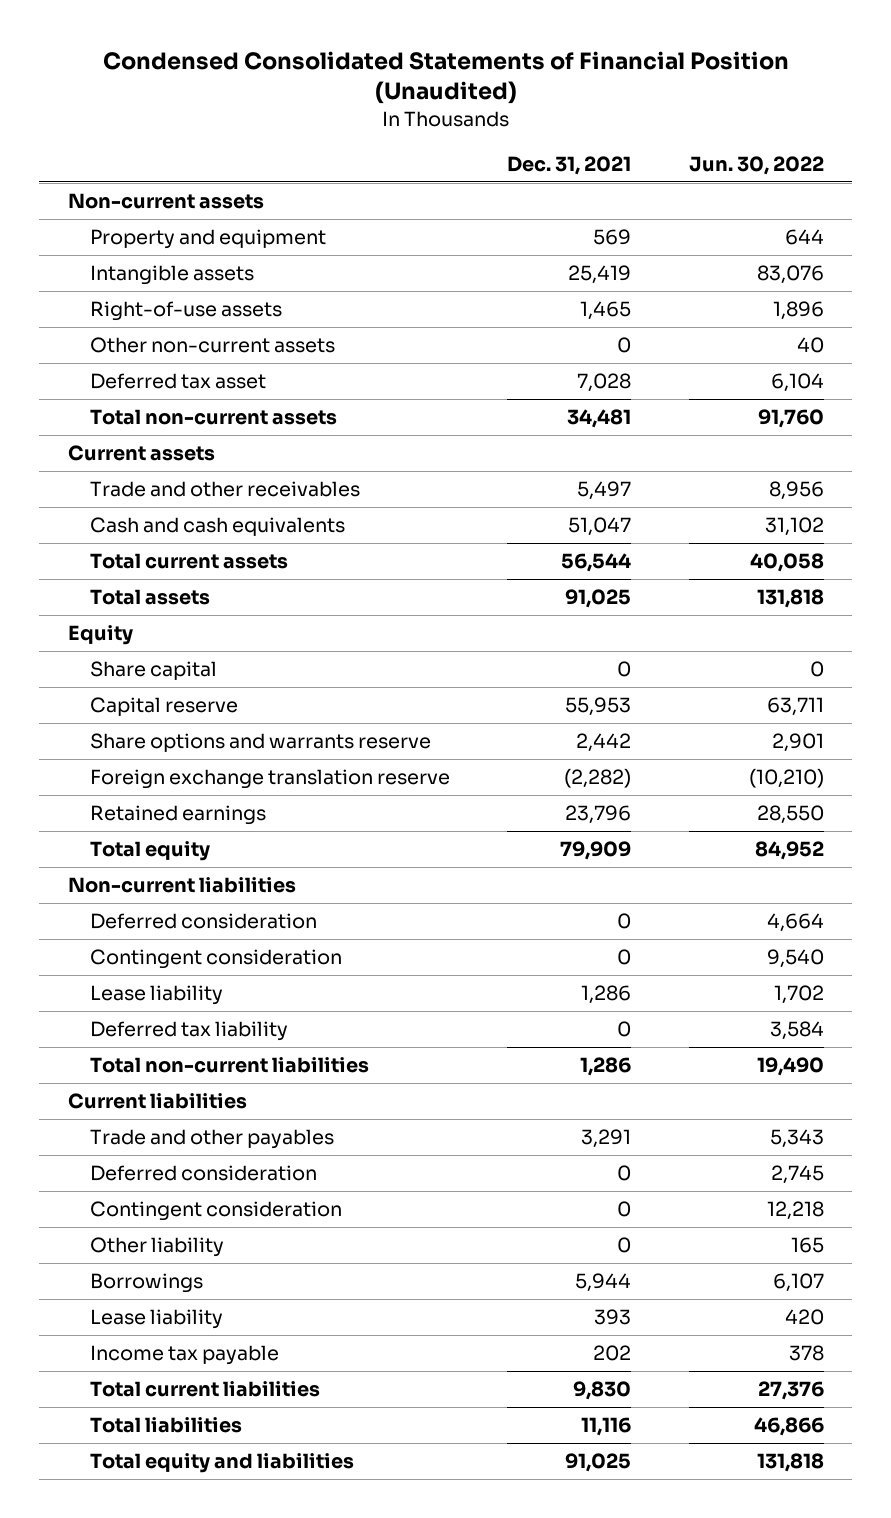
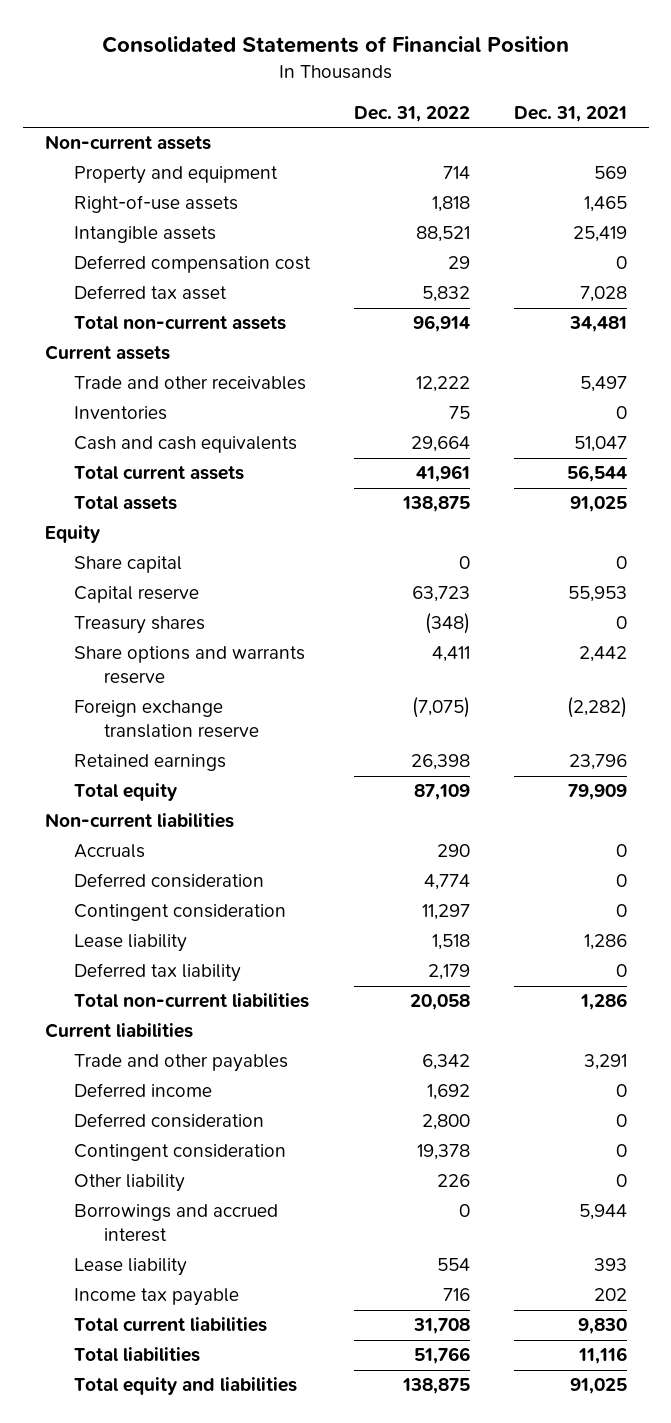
[102,51,789,105] Condensed Consolidated Statements of Financial Position (Unaudited) -> [101,36,569,54] Consolidated Statements of Financial Position
[688,155,824,175] Jun. 30, 2022 -> none
none -> [354,105,471,122] Dec. 31, 2022
[90,265,255,286] Intangible assets -> [74,226,217,244] Intangible assets
[90,337,336,354] Other non-current assets -> [74,255,312,274] Deferred compensation cost
none -> [74,406,168,421] Inventories
none -> [74,616,206,635] Treasury shares
none -> [74,844,146,859] Accruals
none -> [74,1083,213,1098] Deferred income
[90,1273,204,1294] Borrowings -> [74,1204,279,1243] Borrowings and accrued interest

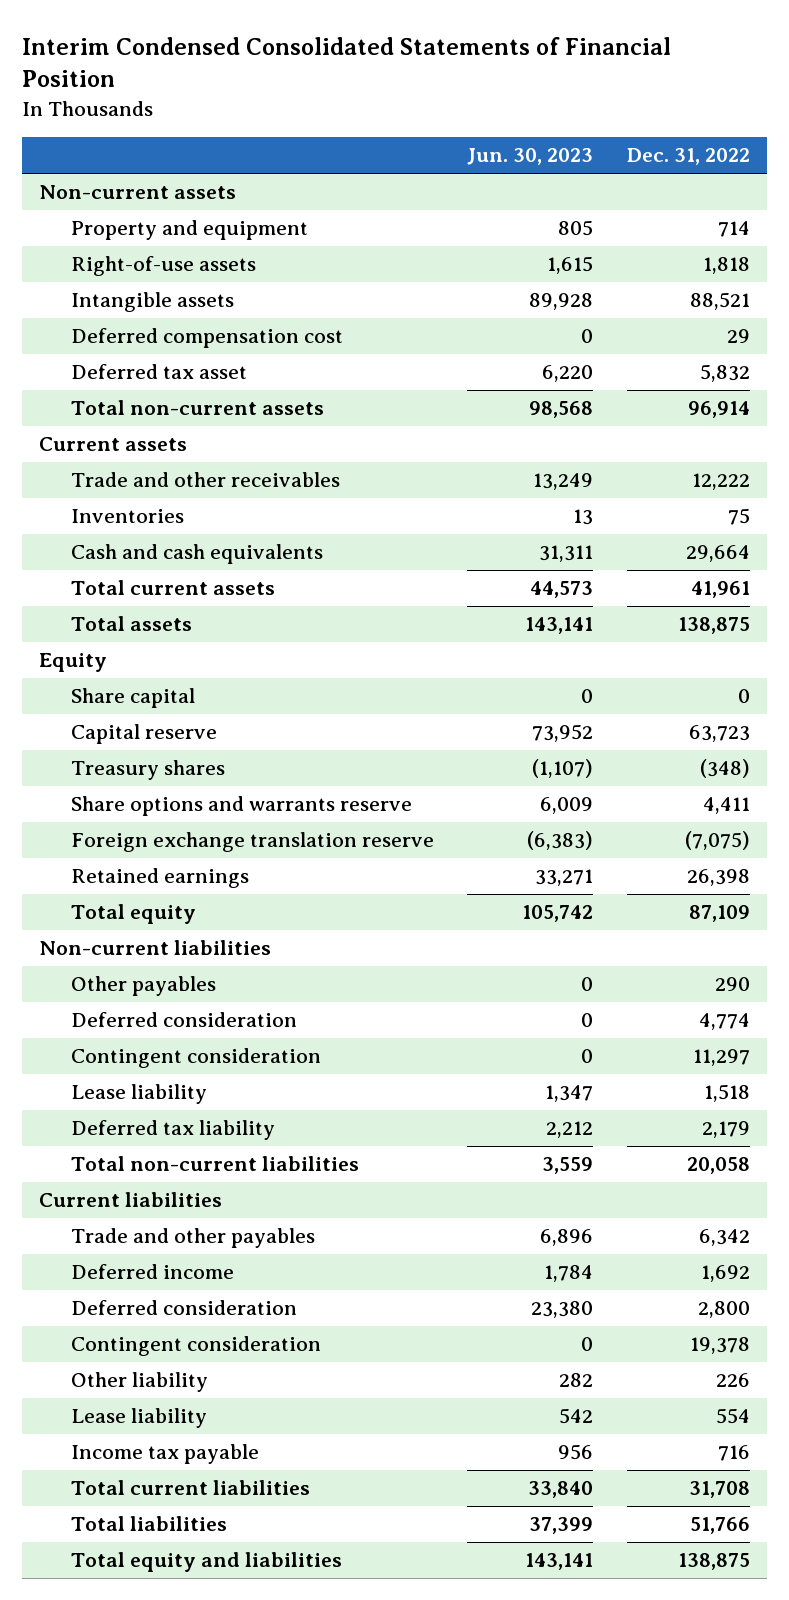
[101,36,569,54] Consolidated Statements of Financial Position -> [21,36,671,88] Interim Condensed Consolidated Statements of Financial Position
[513,105,627,122] Dec. 31, 2021 -> none
none -> [467,148,594,166] Jun. 30, 2023
[74,844,146,859] Accruals -> [70,976,216,997] Other payables
[74,1204,279,1243] Borrowings and accrued interest -> none

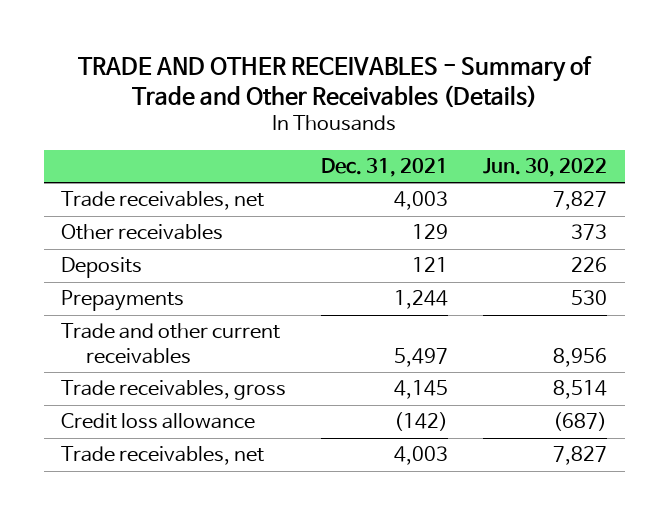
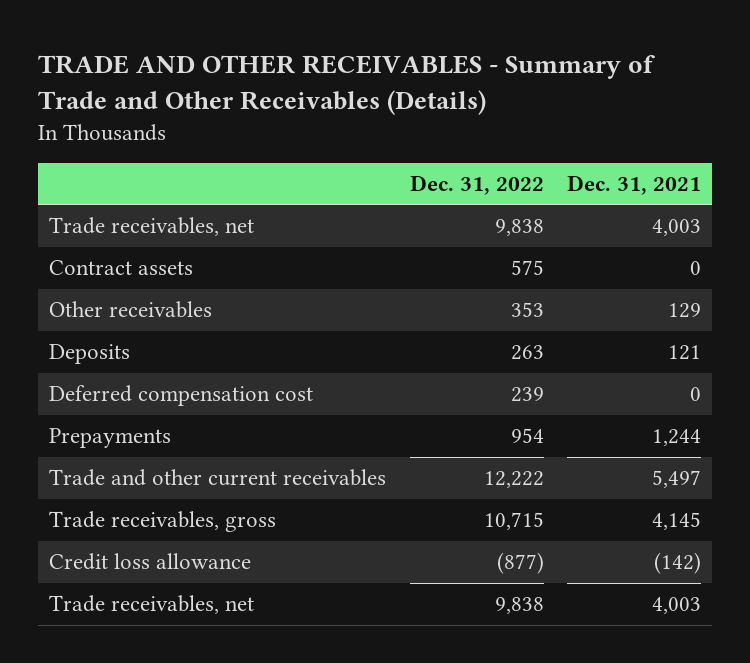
[483,158,608,178] Jun. 30, 2022 -> none
none -> [409,174,544,195] Dec. 31, 2022
none -> [49,260,194,276] Contract assets
none -> [49,385,314,407] Deferred compensation cost

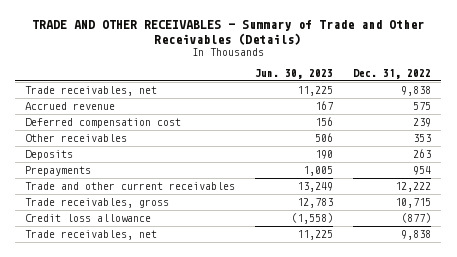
[566,174,701,195] Dec. 31, 2021 -> none
none -> [255,69,334,80] Jun. 30, 2023
[49,260,194,276] Contract assets -> [25,102,116,111] Accrued revenue
[49,385,314,407] Deferred compensation cost -> [25,118,182,129] Deferred compensation cost

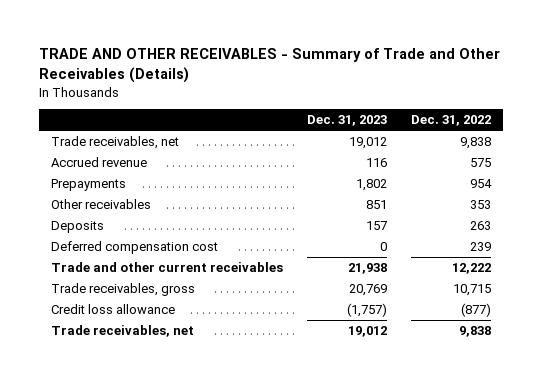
[255,69,334,80] Jun. 30, 2023 -> none
none -> [307,115,388,127] Dec. 31, 2023
[25,166,92,177] Prepayments -> [51,179,127,192] Prepayments
[25,118,182,129] Deferred compensation cost -> [51,241,219,255] Deferred compensation cost

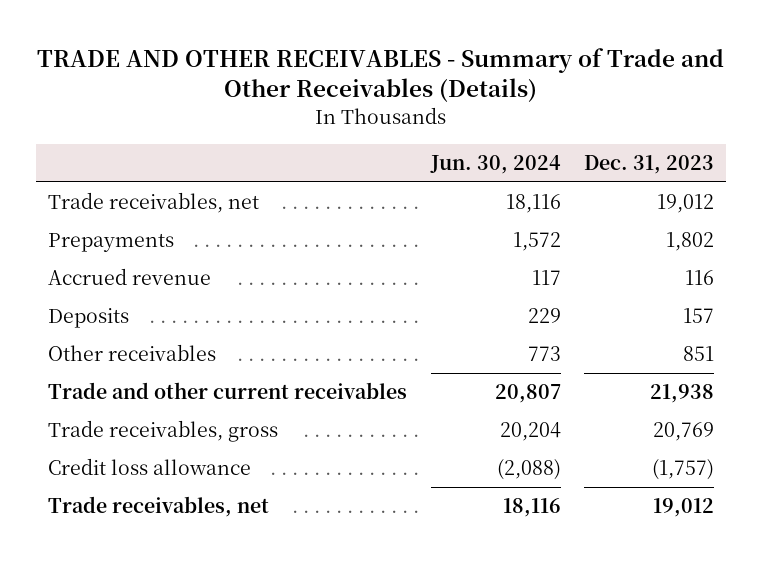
[411,115,492,127] Dec. 31, 2022 -> none
none -> [429,154,561,174] Jun. 30, 2024
[51,157,148,168] Accrued revenue -> [48,268,212,286] Accrued revenue
[51,241,219,255] Deferred compensation cost -> none
[51,199,152,210] Other receivables -> [48,344,217,362] Other receivables

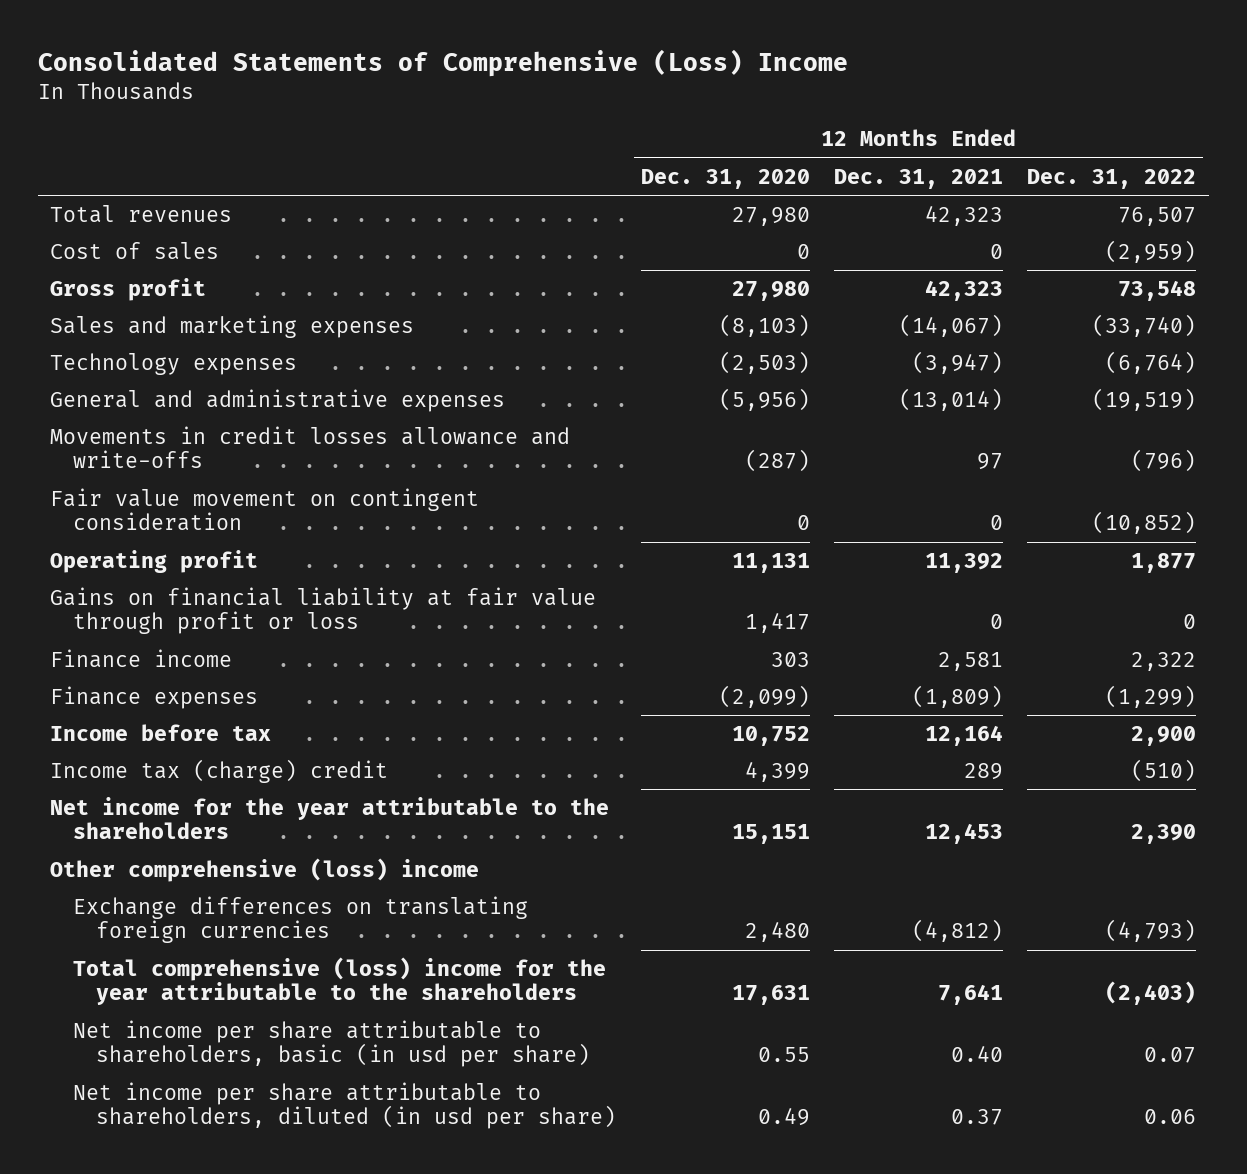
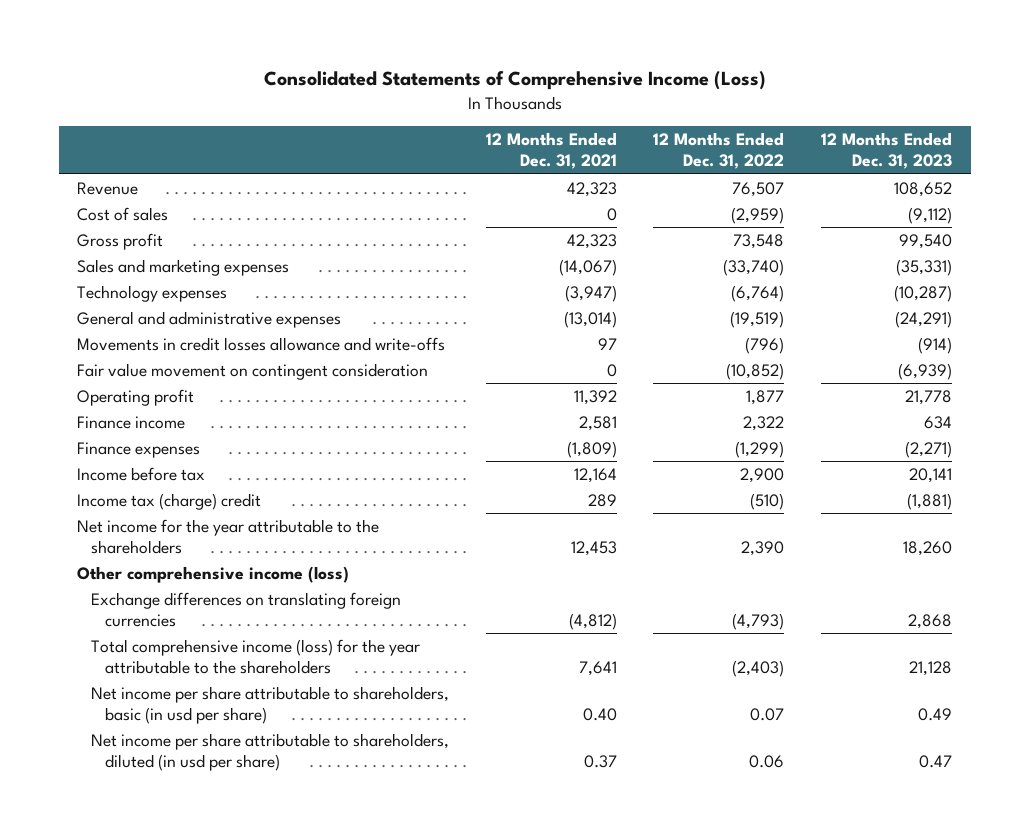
[37,48,848,77] Consolidated Statements of Comprehensive (Loss) Income -> [263,71,766,91] Consolidated Statements of Comprehensive Income (Loss)
[640,168,810,189] Dec. 31, 2020 -> none
none -> [821,132,953,170] 12 Months Ended Dec. 31, 2023
[50,205,233,224] Total revenues -> [76,181,138,195] Revenue
[50,587,597,635] Gains on financial liability at fair value through profit or loss -> none
[50,858,480,883] Other comprehensive (loss) income -> [76,565,349,583] Other comprehensive income (loss)
[73,957,607,1006] Total comprehensive (loss) income for the year attributable to the shareholders -> [90,638,420,674] Total comprehensive income (loss) for the year attributable to the shareholders

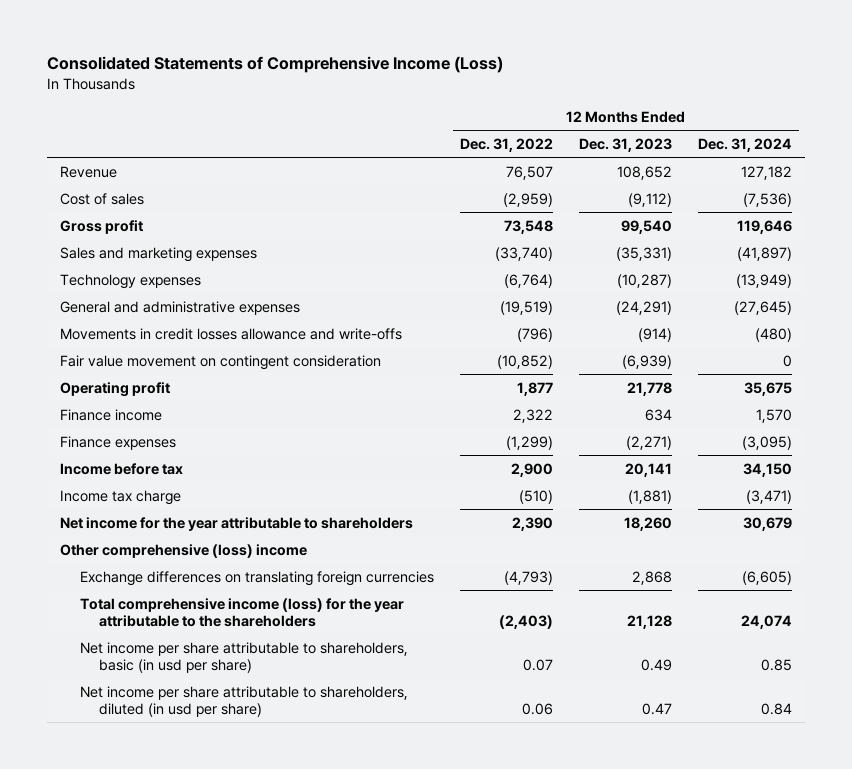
[485,132,617,170] 12 Months Ended Dec. 31, 2021 -> none
none -> [698,138,793,153] Dec. 31, 2024
[76,492,261,510] Income tax (charge) credit -> [60,489,182,505] Income tax charge
[76,518,379,554] Net income for the year attributable to the shareholders -> [60,516,414,531] Net income for the year attributable to shareholders
[76,565,349,583] Other comprehensive income (loss) -> [60,543,308,558] Other comprehensive (loss) income

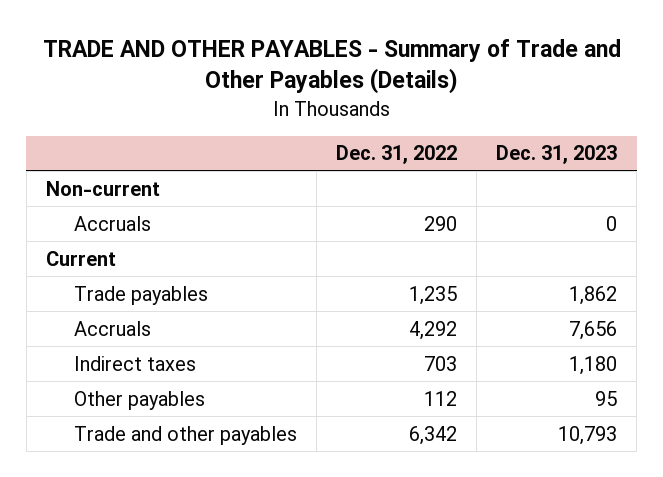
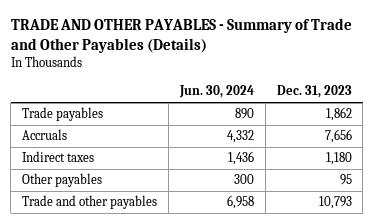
[336,145,458,165] Dec. 31, 2022 -> none
none -> [178,85,254,99] Jun. 30, 2024
[45,180,160,196] Non-current -> none
[73,215,151,231] Accruals -> none
[45,250,116,266] Current -> none

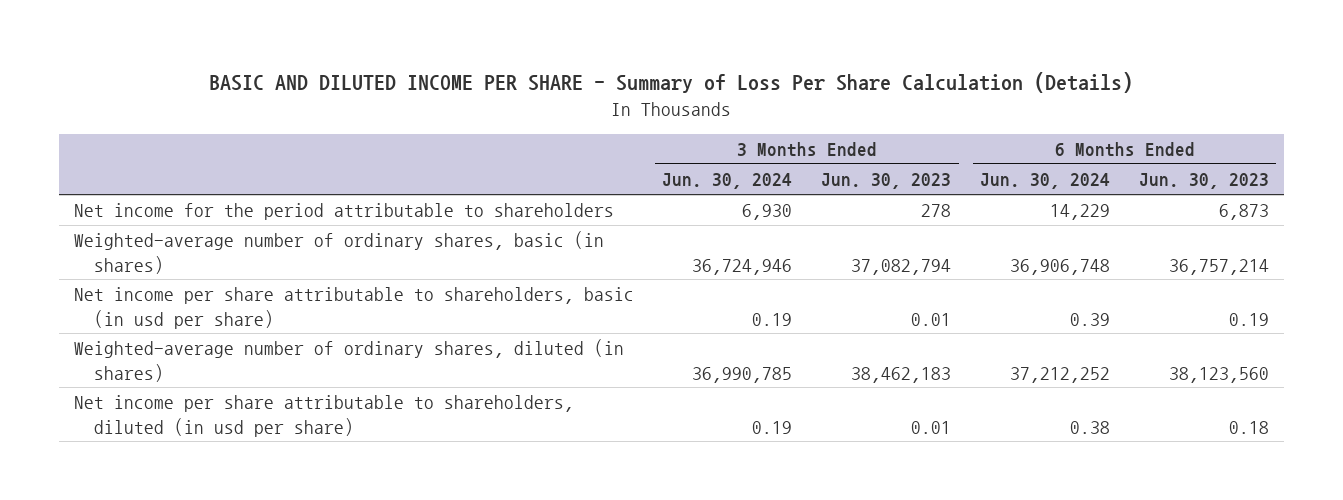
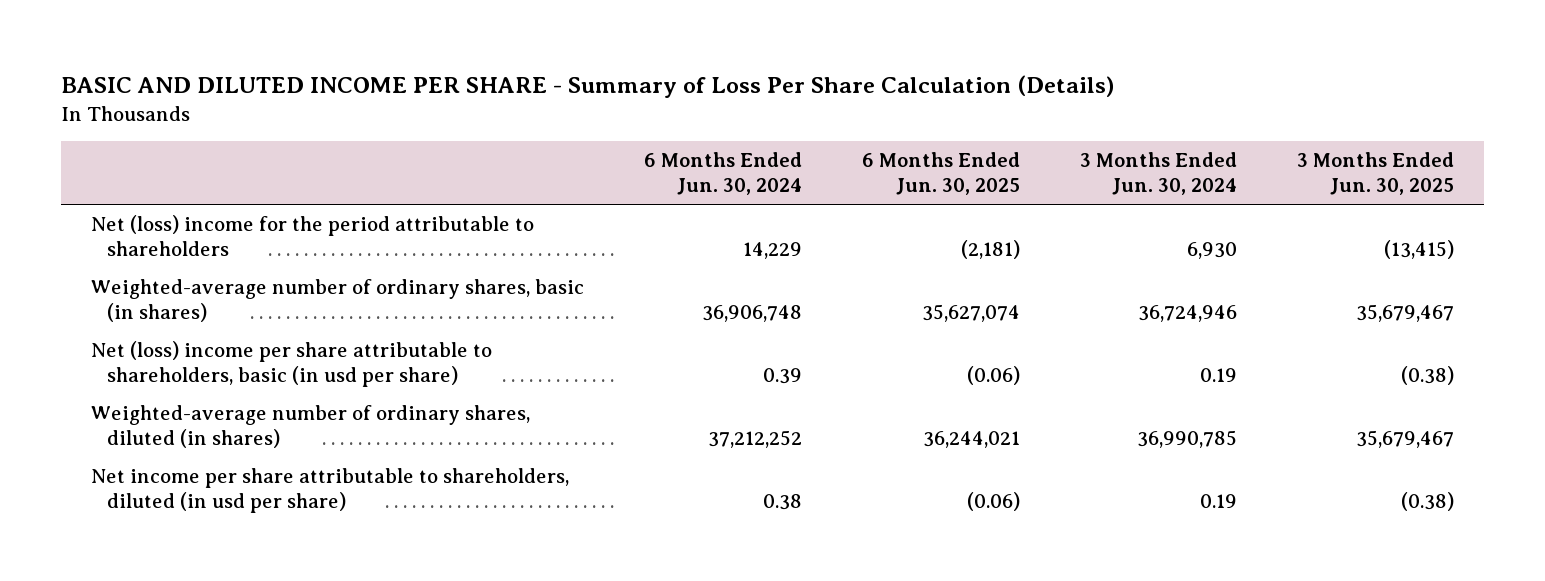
[821,173,952,190] Jun. 30, 2023 -> none
[1139,173,1270,190] Jun. 30, 2023 -> none
none -> [862,152,1021,195] 6 Months Ended Jun. 30, 2025
none -> [1296,152,1454,195] 3 Months Ended Jun. 30, 2025
[73,203,614,221] Net income for the period attributable to shareholders -> [91,215,535,256] Net (loss) income for the period attributable to shareholders
[73,287,634,329] Net income per share attributable to shareholders, basic (in usd per share) -> [91,341,493,387] Net (loss) income per share attributable to shareholders, basic (in usd per share)

